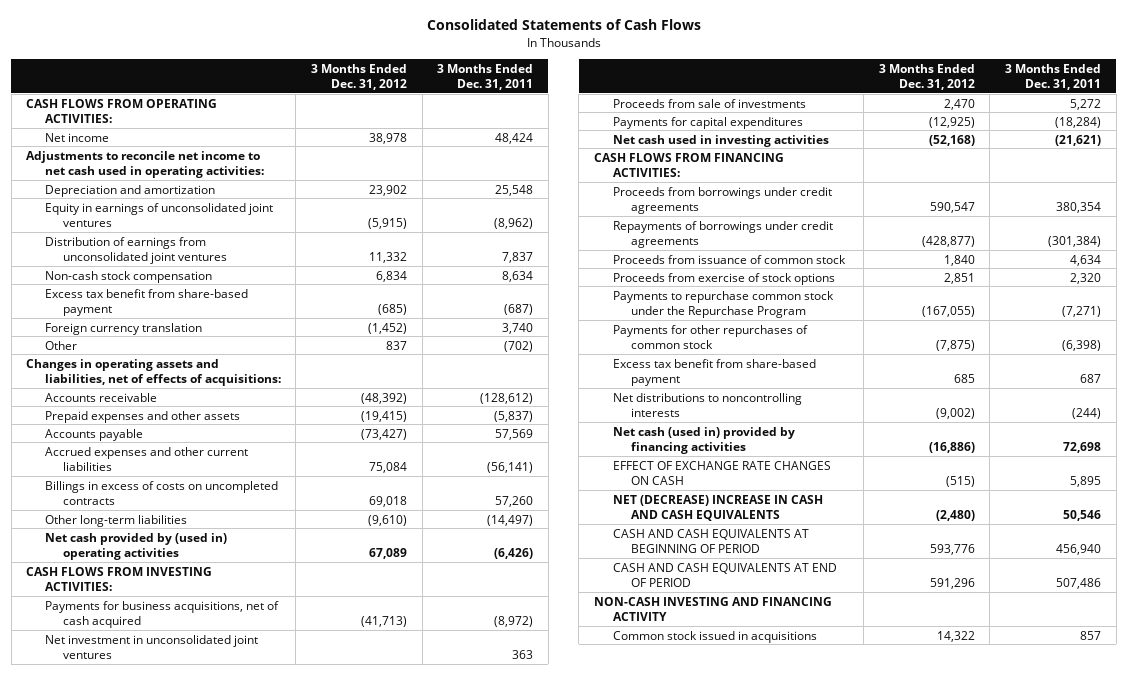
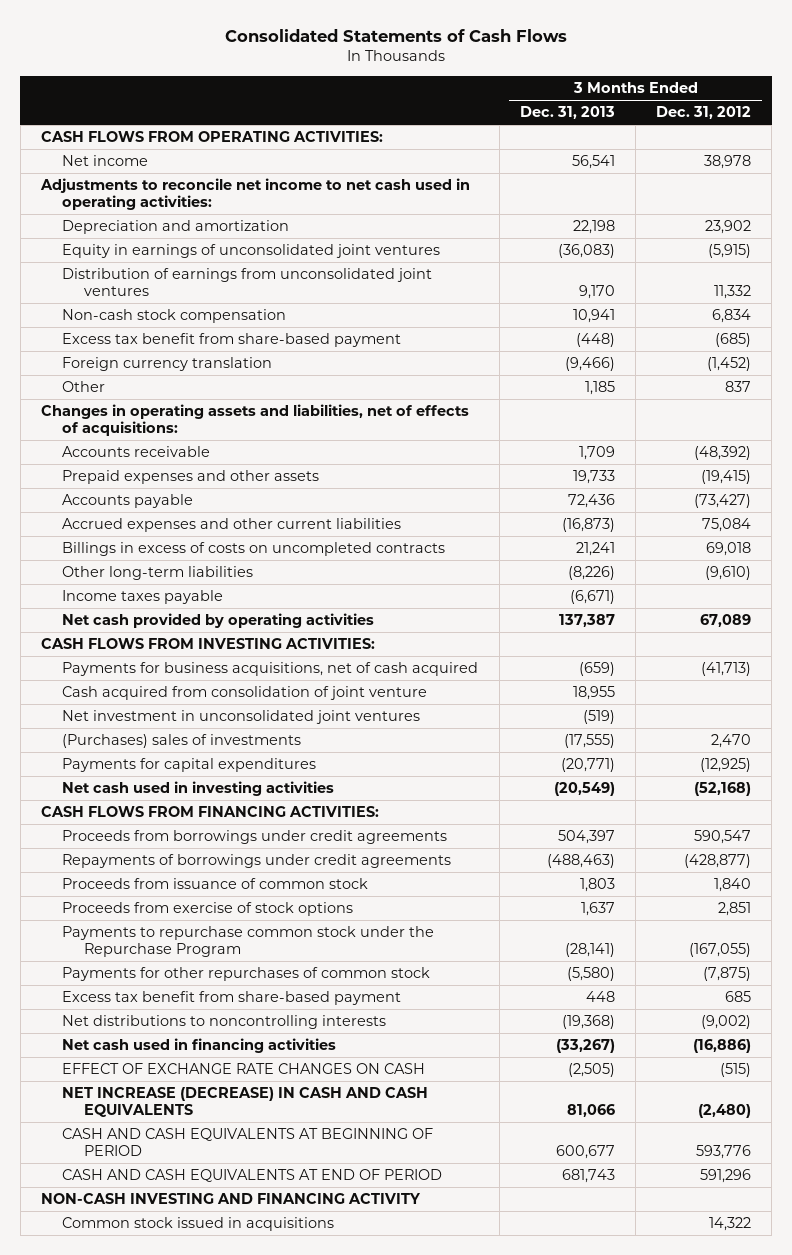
[437,63,534,90] 3 Months Ended Dec. 31, 2011 -> none
none -> [519,106,615,120] Dec. 31, 2013
none -> [62,590,224,605] Income taxes payable
[44,532,227,560] Net cash provided by (used in) operating activities -> [62,613,375,629] Net cash provided by operating activities
none -> [62,686,428,701] Cash acquired from consolidation of joint venture
[612,98,806,108] Proceeds from sale of investments -> [62,734,302,749] (Purchases) sales of investments
[612,426,795,454] Net cash (used in) provided by financing activities -> [62,1038,337,1054] Net cash used in financing activities
[612,494,823,521] NET (DECREASE) INCREASE IN CASH AND CASH EQUIVALENTS -> [62,1087,429,1117] NET INCREASE (DECREASE) IN CASH AND CASH EQUIVALENTS

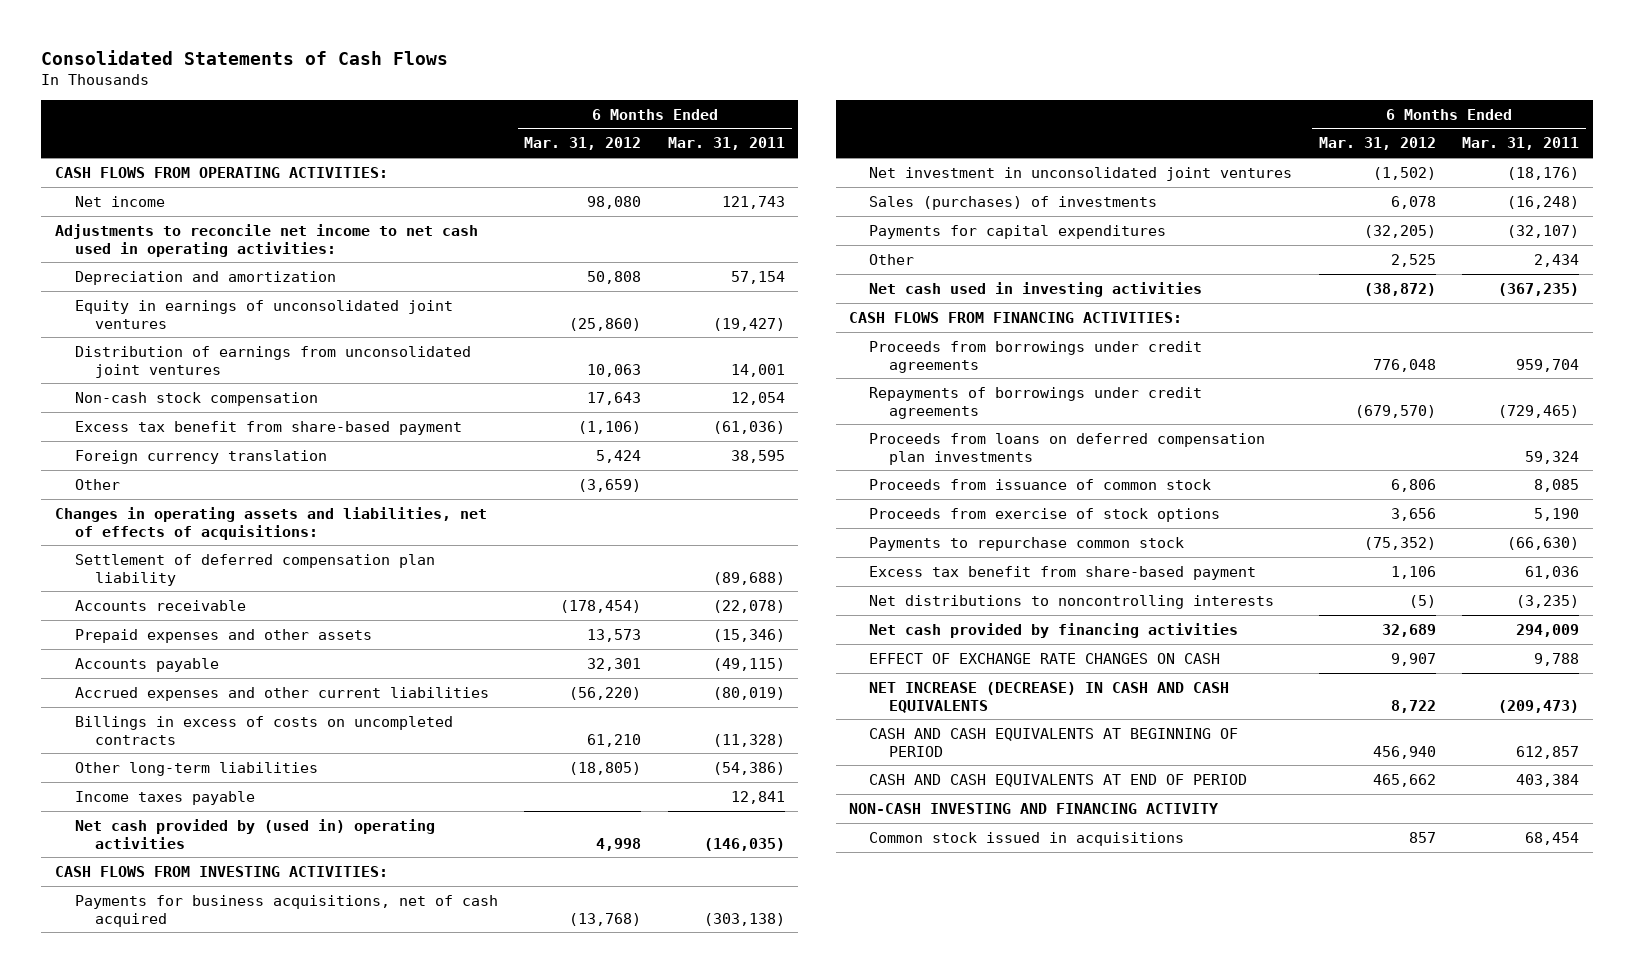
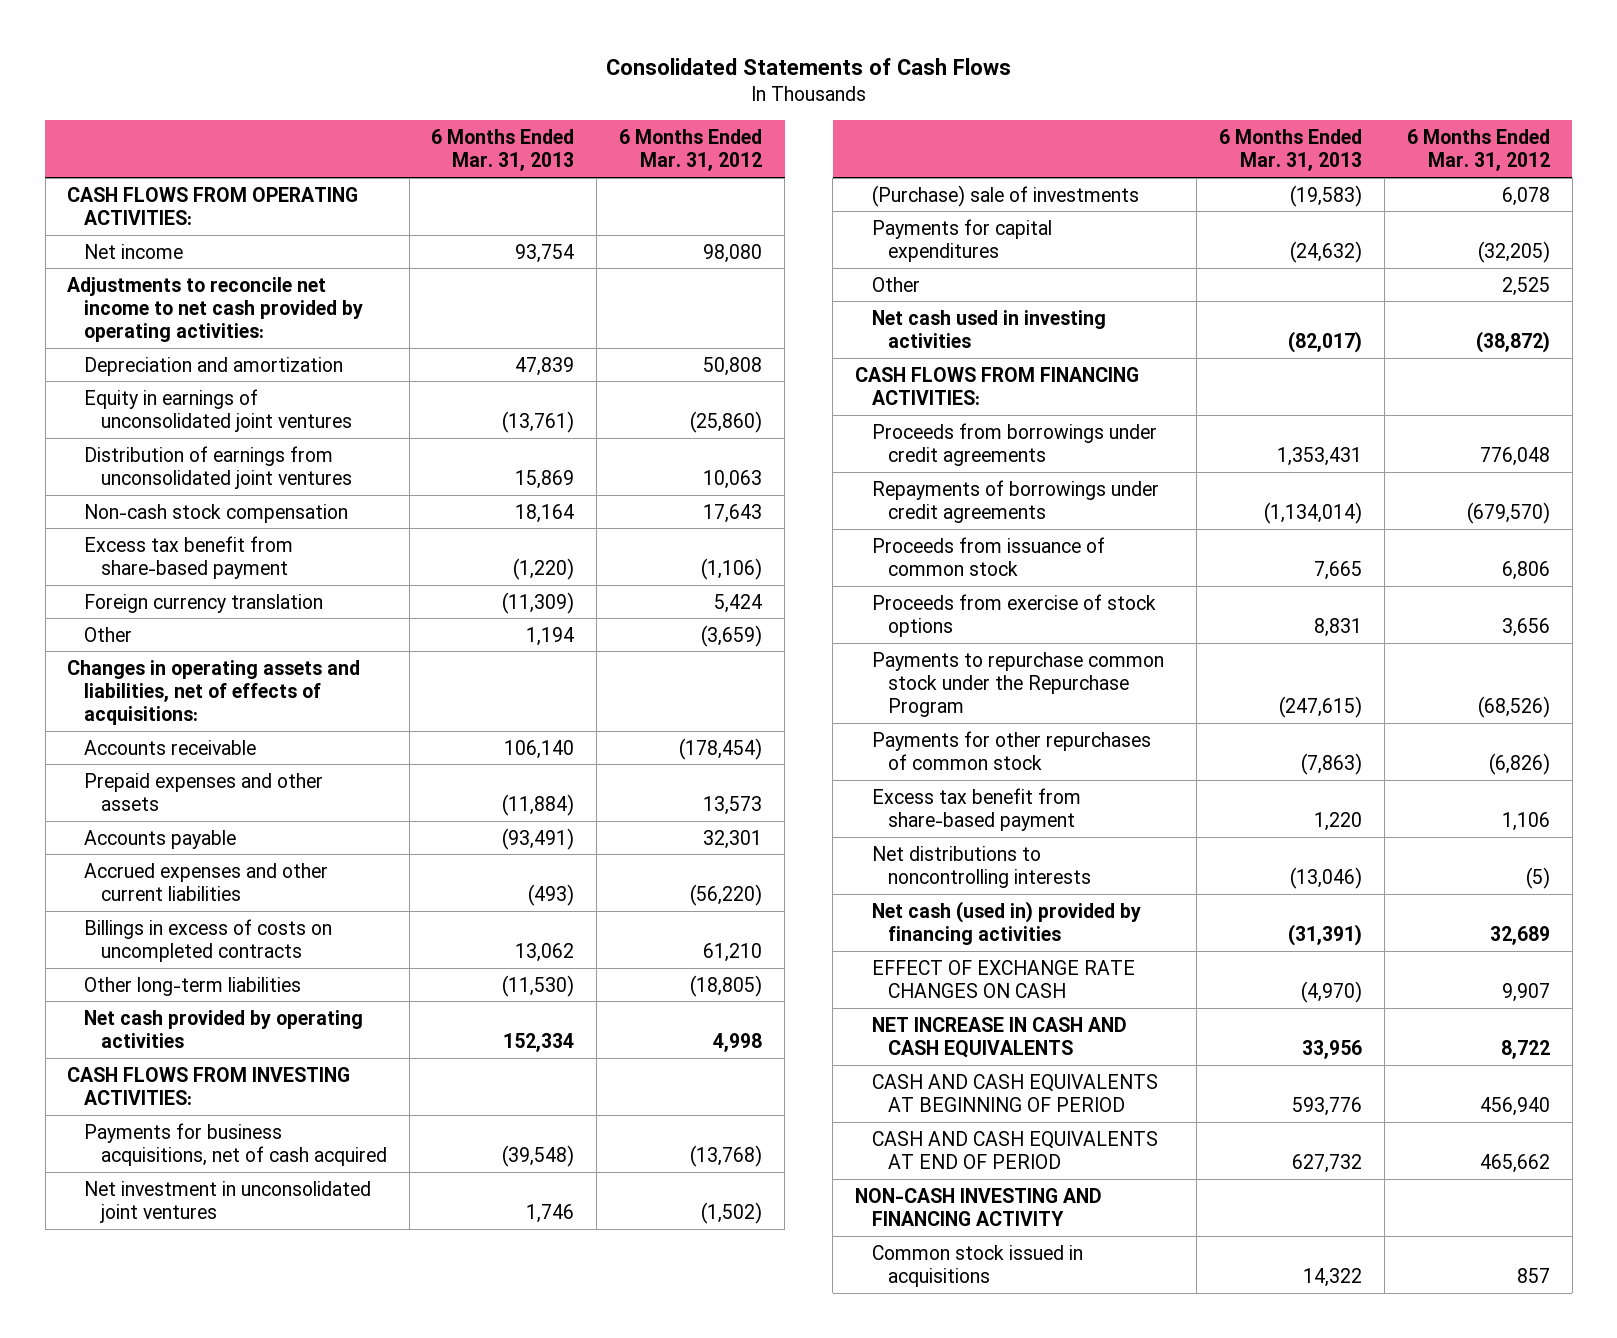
[667,137,785,151] Mar. 31, 2011 -> none
none -> [431,128,575,172] 6 Months Ended Mar. 31, 2013
[54,223,478,257] Adjustments to reconcile net income to net cash used in operating activities: -> [67,276,364,342] Adjustments to reconcile net income to net cash provided by operating activities:
[74,553,435,586] Settlement of deferred compensation plan liability -> none
[74,790,255,805] Income taxes payable -> none
[74,818,435,849] Net cash provided by (used in) operating activities -> [84,1009,364,1048] Net cash provided by operating activities
[869,195,1158,210] Sales (purchases) of investments -> [871,184,1139,207] (Purchase) sale of investments
[869,432,1266,465] Proceeds from loans on deferred compensation plan investments -> none
[869,536,1185,551] Payments to repurchase common stock -> [871,651,1164,717] Payments to repurchase common stock under the Repurchase Program
[1363,536,1436,550] (75,352) -> [1477,695,1550,718] (68,526)
none -> [871,730,1151,770] Payments for other repurchases of common stock
[869,622,1239,638] Net cash provided by financing activities -> [871,900,1141,945] Net cash (used in) provided by financing activities
[869,681,1230,713] NET INCREASE (DECREASE) IN CASH AND CASH EQUIVALENTS -> [871,1016,1127,1058] NET INCREASE IN CASH AND CASH EQUIVALENTS

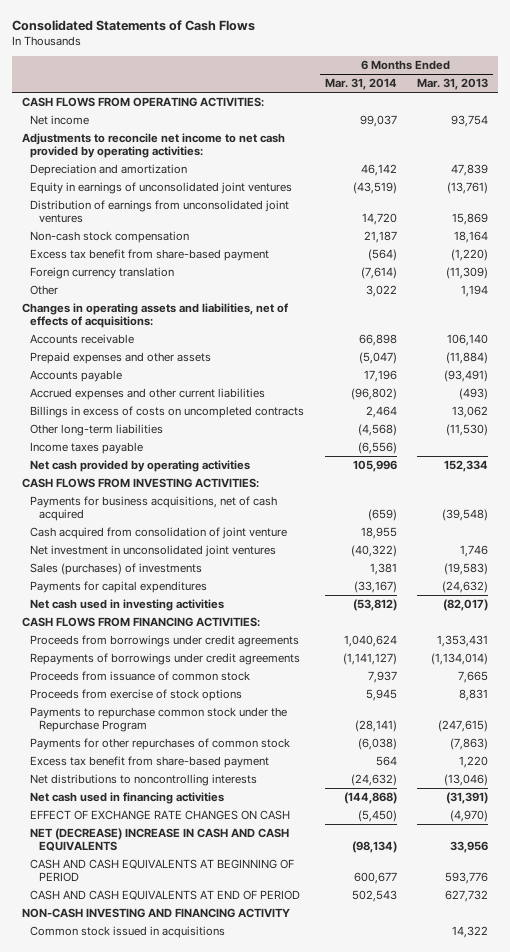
[619,128,763,172] 6 Months Ended Mar. 31, 2012 -> none
none -> [324,78,397,91] Mar. 31, 2014
none -> [30,441,144,454] Income taxes payable
none -> [30,526,288,539] Cash acquired from consolidation of joint venture
[871,184,1139,207] (Purchase) sale of investments -> [30,562,203,575] Sales (purchases) of investments
[871,276,920,292] Other -> none
[871,900,1141,945] Net cash (used in) provided by financing activities -> [30,791,225,804] Net cash used in financing activities
[871,1016,1127,1058] NET INCREASE IN CASH AND CASH EQUIVALENTS -> [30,827,290,852] NET (DECREASE) INCREASE IN CASH AND CASH EQUIVALENTS

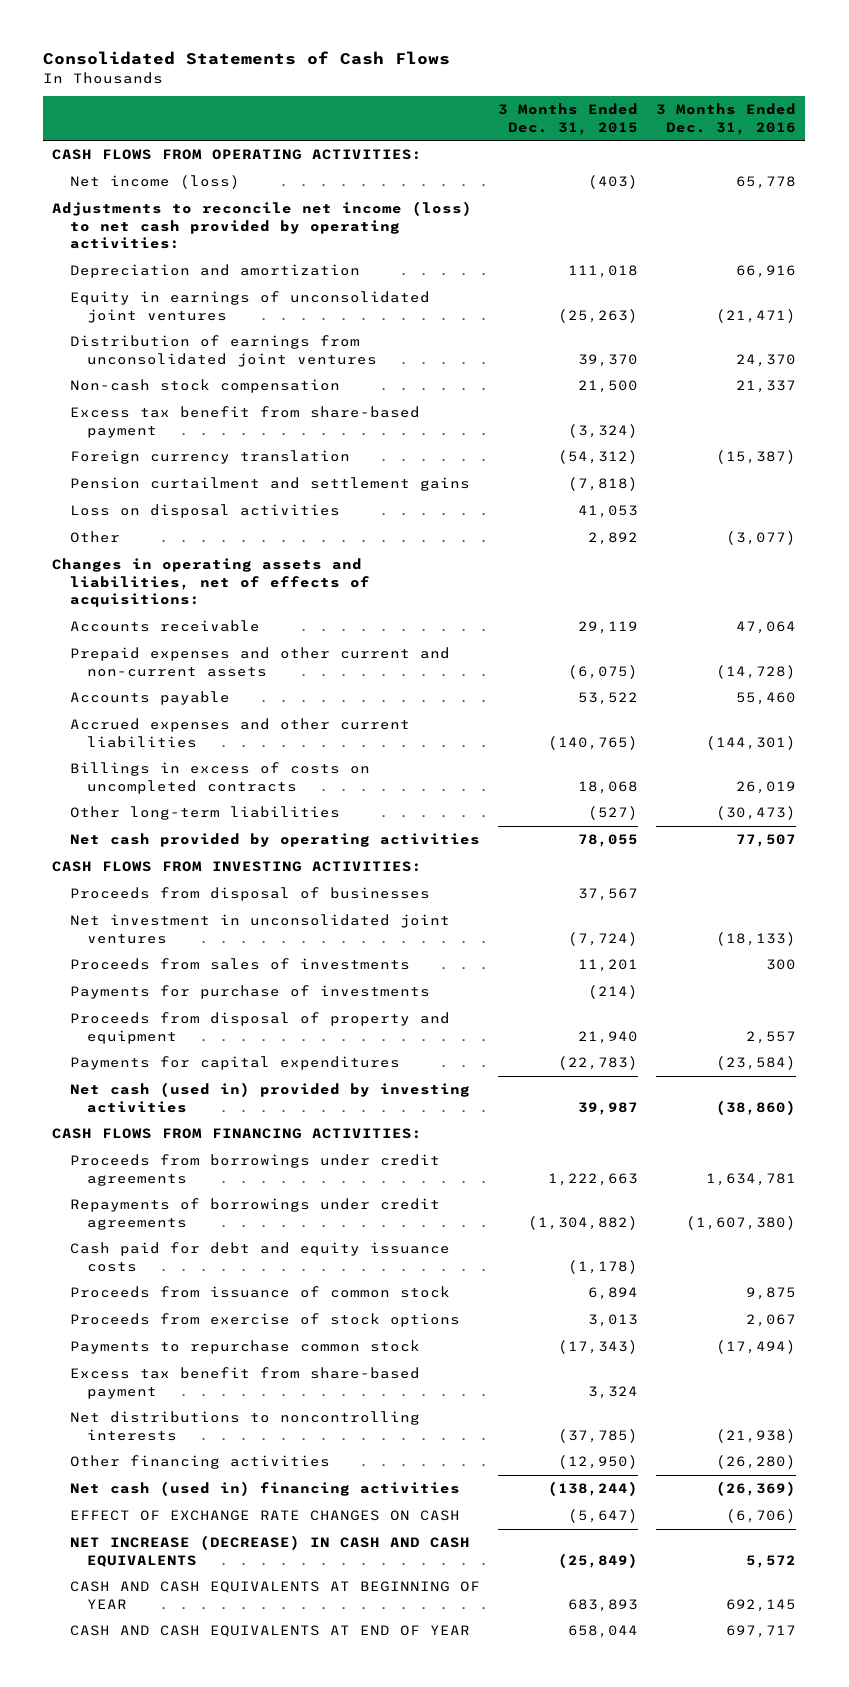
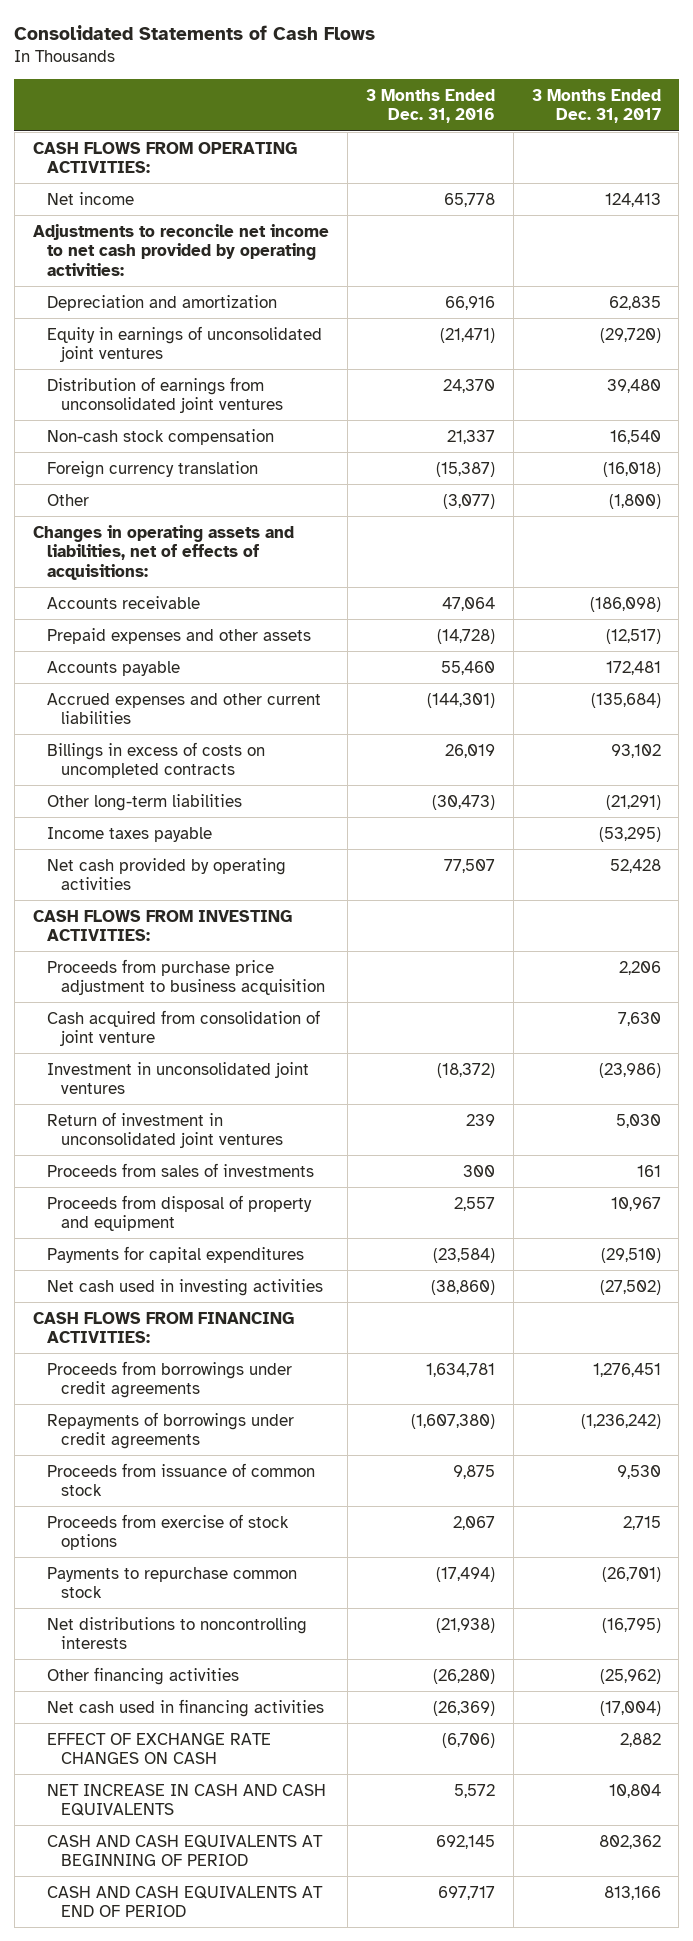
[498,103,639,135] 3 Months Ended Dec. 31, 2015 -> none
none -> [531,88,661,124] 3 Months Ended Dec. 31, 2017
[69,175,240,190] Net income (loss) -> [46,191,134,205] Net income
[52,201,473,250] Adjustments to reconcile net income (loss) to net cash provided by operating activities: -> [32,223,329,276] Adjustments to reconcile net income to net cash provided by operating activities:
[69,406,420,438] Excess tax benefit from share-based payment -> none
[69,477,470,492] Pension curtailment and settlement gains -> none
[69,504,340,519] Loss on disposal activities -> none
[69,647,450,677] Prepaid expenses and other current and non-current assets -> [46,627,311,644] Prepaid expenses and other assets
none -> [46,826,212,842] Income taxes payable
[69,887,430,902] Proceeds from disposal of businesses -> none
none -> [46,958,325,996] Proceeds from purchase price adjustment to business acquisition
none -> [46,1009,320,1047] Cash acquired from consolidation of joint venture
[69,914,450,944] Net investment in unconsolidated joint ventures -> [46,1061,309,1095] Investment in unconsolidated joint ventures
[716,931,797,946] (18,133) -> [436,1062,495,1078] (18,372)
none -> [46,1111,283,1149] Return of investment in unconsolidated joint ventures
[69,985,430,1000] Payments for purchase of investments -> none
[69,1082,470,1113] Net cash (used in) provided by investing activities -> [46,1278,323,1296] Net cash used in investing activities
[69,1242,450,1272] Cash paid for debt and equity issuance costs -> none
[69,1367,420,1399] Excess tax benefit from share-based payment -> none
[69,1481,460,1497] Net cash (used in) financing activities -> [46,1698,324,1717] Net cash used in financing activities
[69,1535,470,1567] NET INCREASE (DECREASE) IN CASH AND CASH EQUIVALENTS -> [46,1783,326,1817] NET INCREASE IN CASH AND CASH EQUIVALENTS
[69,1581,480,1609] CASH AND CASH EQUIVALENTS AT BEGINNING OF YEAR -> [46,1834,323,1867] CASH AND CASH EQUIVALENTS AT BEGINNING OF PERIOD
[69,1625,470,1638] CASH AND CASH EQUIVALENTS AT END OF YEAR -> [46,1885,323,1918] CASH AND CASH EQUIVALENTS AT END OF PERIOD

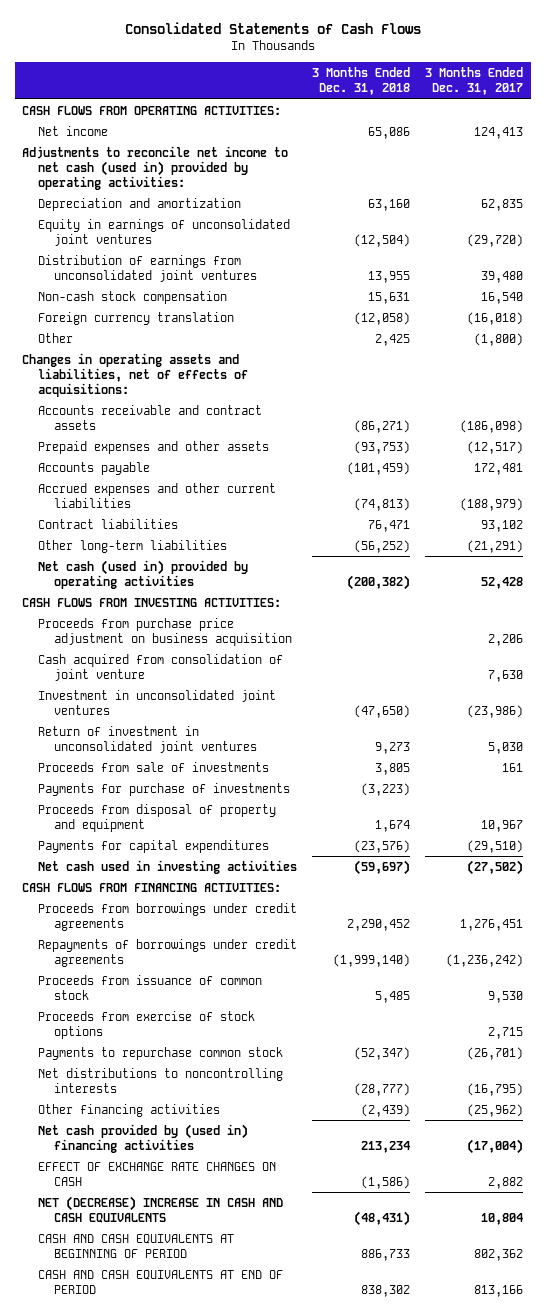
[365,88,495,124] 3 Months Ended Dec. 31, 2016 -> none
none -> [312,67,411,96] 3 Months Ended Dec. 31, 2018
[32,223,329,276] Adjustments to reconcile net income to net cash provided by operating activities: -> [22,145,289,191] Adjustments to reconcile net income to net cash (used in) provided by operating activities:
[46,595,200,609] Accounts receivable -> [38,404,263,430] Accounts receivable and contract assets
[590,692,661,708] (135,684) -> [460,497,524,511] (188,979)
[46,741,265,779] Billings in excess of costs on uncompleted contracts -> [38,518,179,529] Contract liabilities
[46,826,212,842] Income taxes payable -> none
[46,857,286,891] Net cash provided by operating activities -> [38,559,249,589] Net cash (used in) provided by operating activities
[46,958,325,996] Proceeds from purchase price adjustment to business acquisition -> [38,617,293,646] Proceeds from purchase price adjustment on business acquisition
[46,1162,314,1177] Proceeds from sales of investments -> [38,761,270,772] Proceeds from sale of investments
none -> [38,782,291,796] Payments for purchase of investments
[46,1698,324,1717] Net cash used in financing activities -> [38,1123,249,1153] Net cash provided by (used in) financing activities
[46,1783,326,1817] NET INCREASE IN CASH AND CASH EQUIVALENTS -> [38,1195,284,1223] NET (DECREASE) INCREASE IN CASH AND CASH EQUIVALENTS

